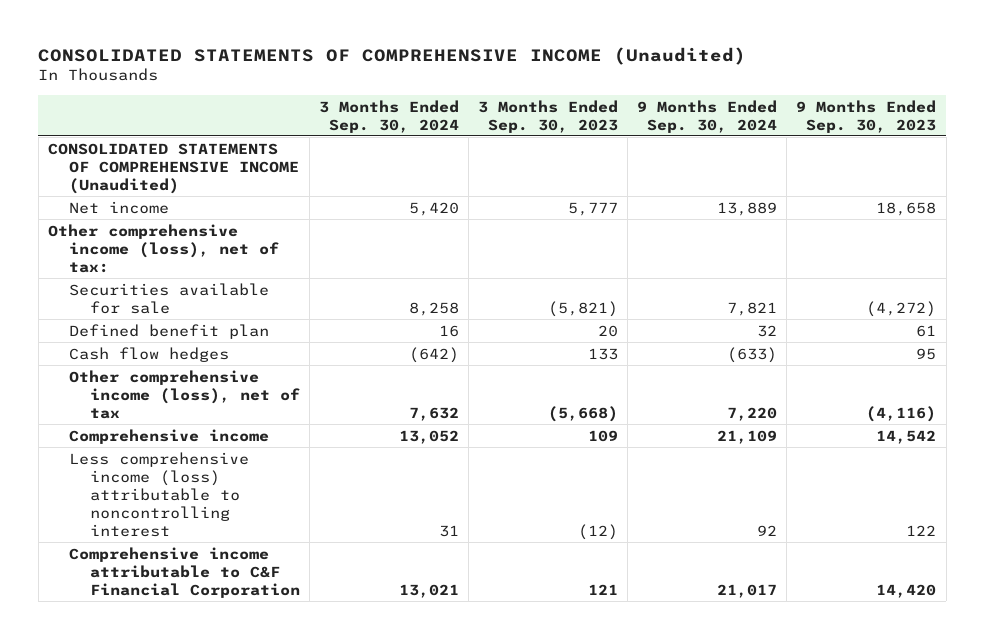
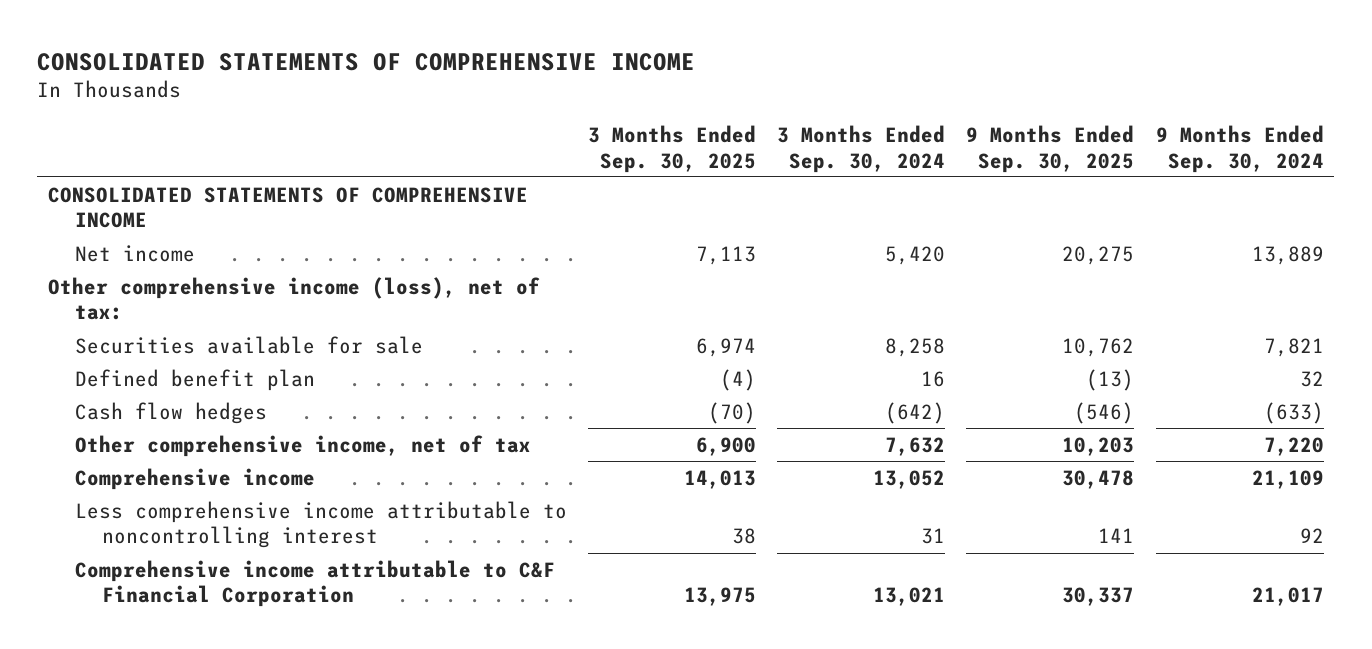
[38,46,747,65] CONSOLIDATED STATEMENTS OF COMPREHENSIVE INCOME (Unaudited) -> [37,52,696,71] CONSOLIDATED STATEMENTS OF COMPREHENSIVE INCOME
[478,99,619,133] 3 Months Ended Sep. 30, 2023 -> none
[796,99,937,133] 9 Months Ended Sep. 30, 2023 -> none
none -> [588,124,757,173] 3 Months Ended Sep. 30, 2025
none -> [966,124,1135,173] 9 Months Ended Sep. 30, 2025
[47,142,299,194] CONSOLIDATED STATEMENTS OF COMPREHENSIVE INCOME (Unaudited) -> [48,186,529,229] CONSOLIDATED STATEMENTS OF COMPREHENSIVE INCOME
[68,369,300,419] Other comprehensive income (loss), net of tax -> [74,434,531,457] Other comprehensive income, net of tax
[68,451,249,537] Less comprehensive income (loss) attributable to noncontrolling interest -> [74,500,567,549] Less comprehensive income attributable to noncontrolling interest

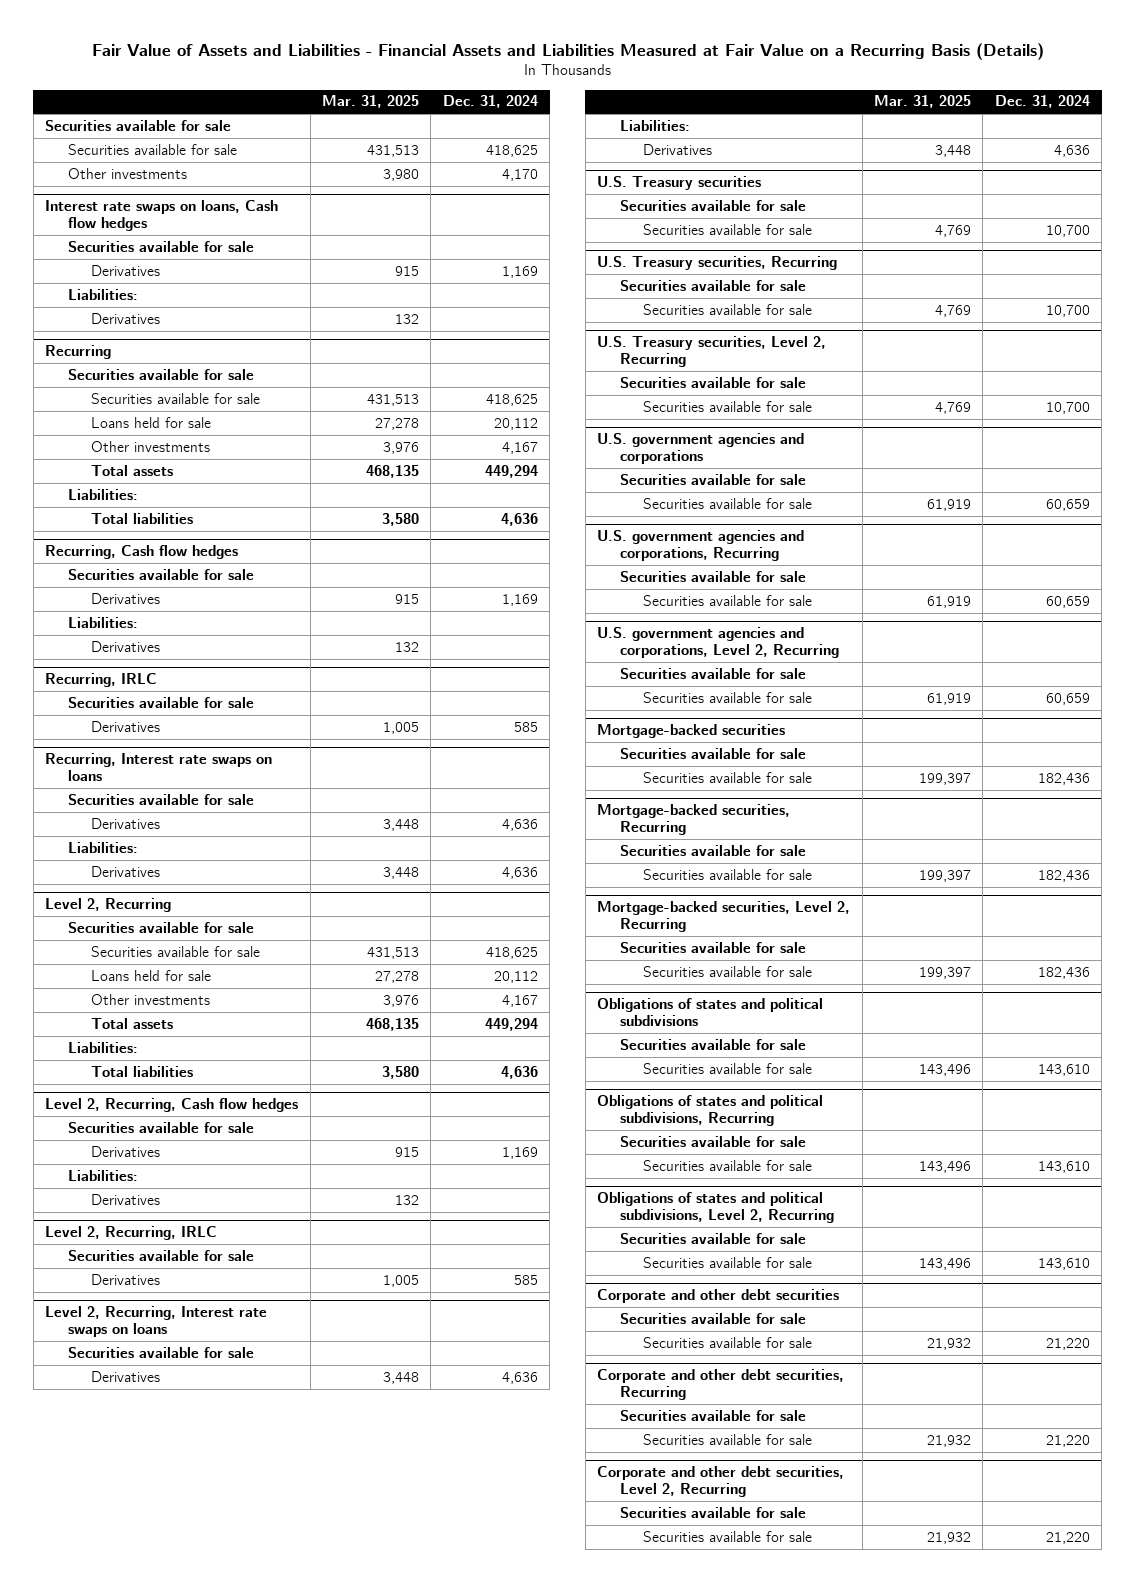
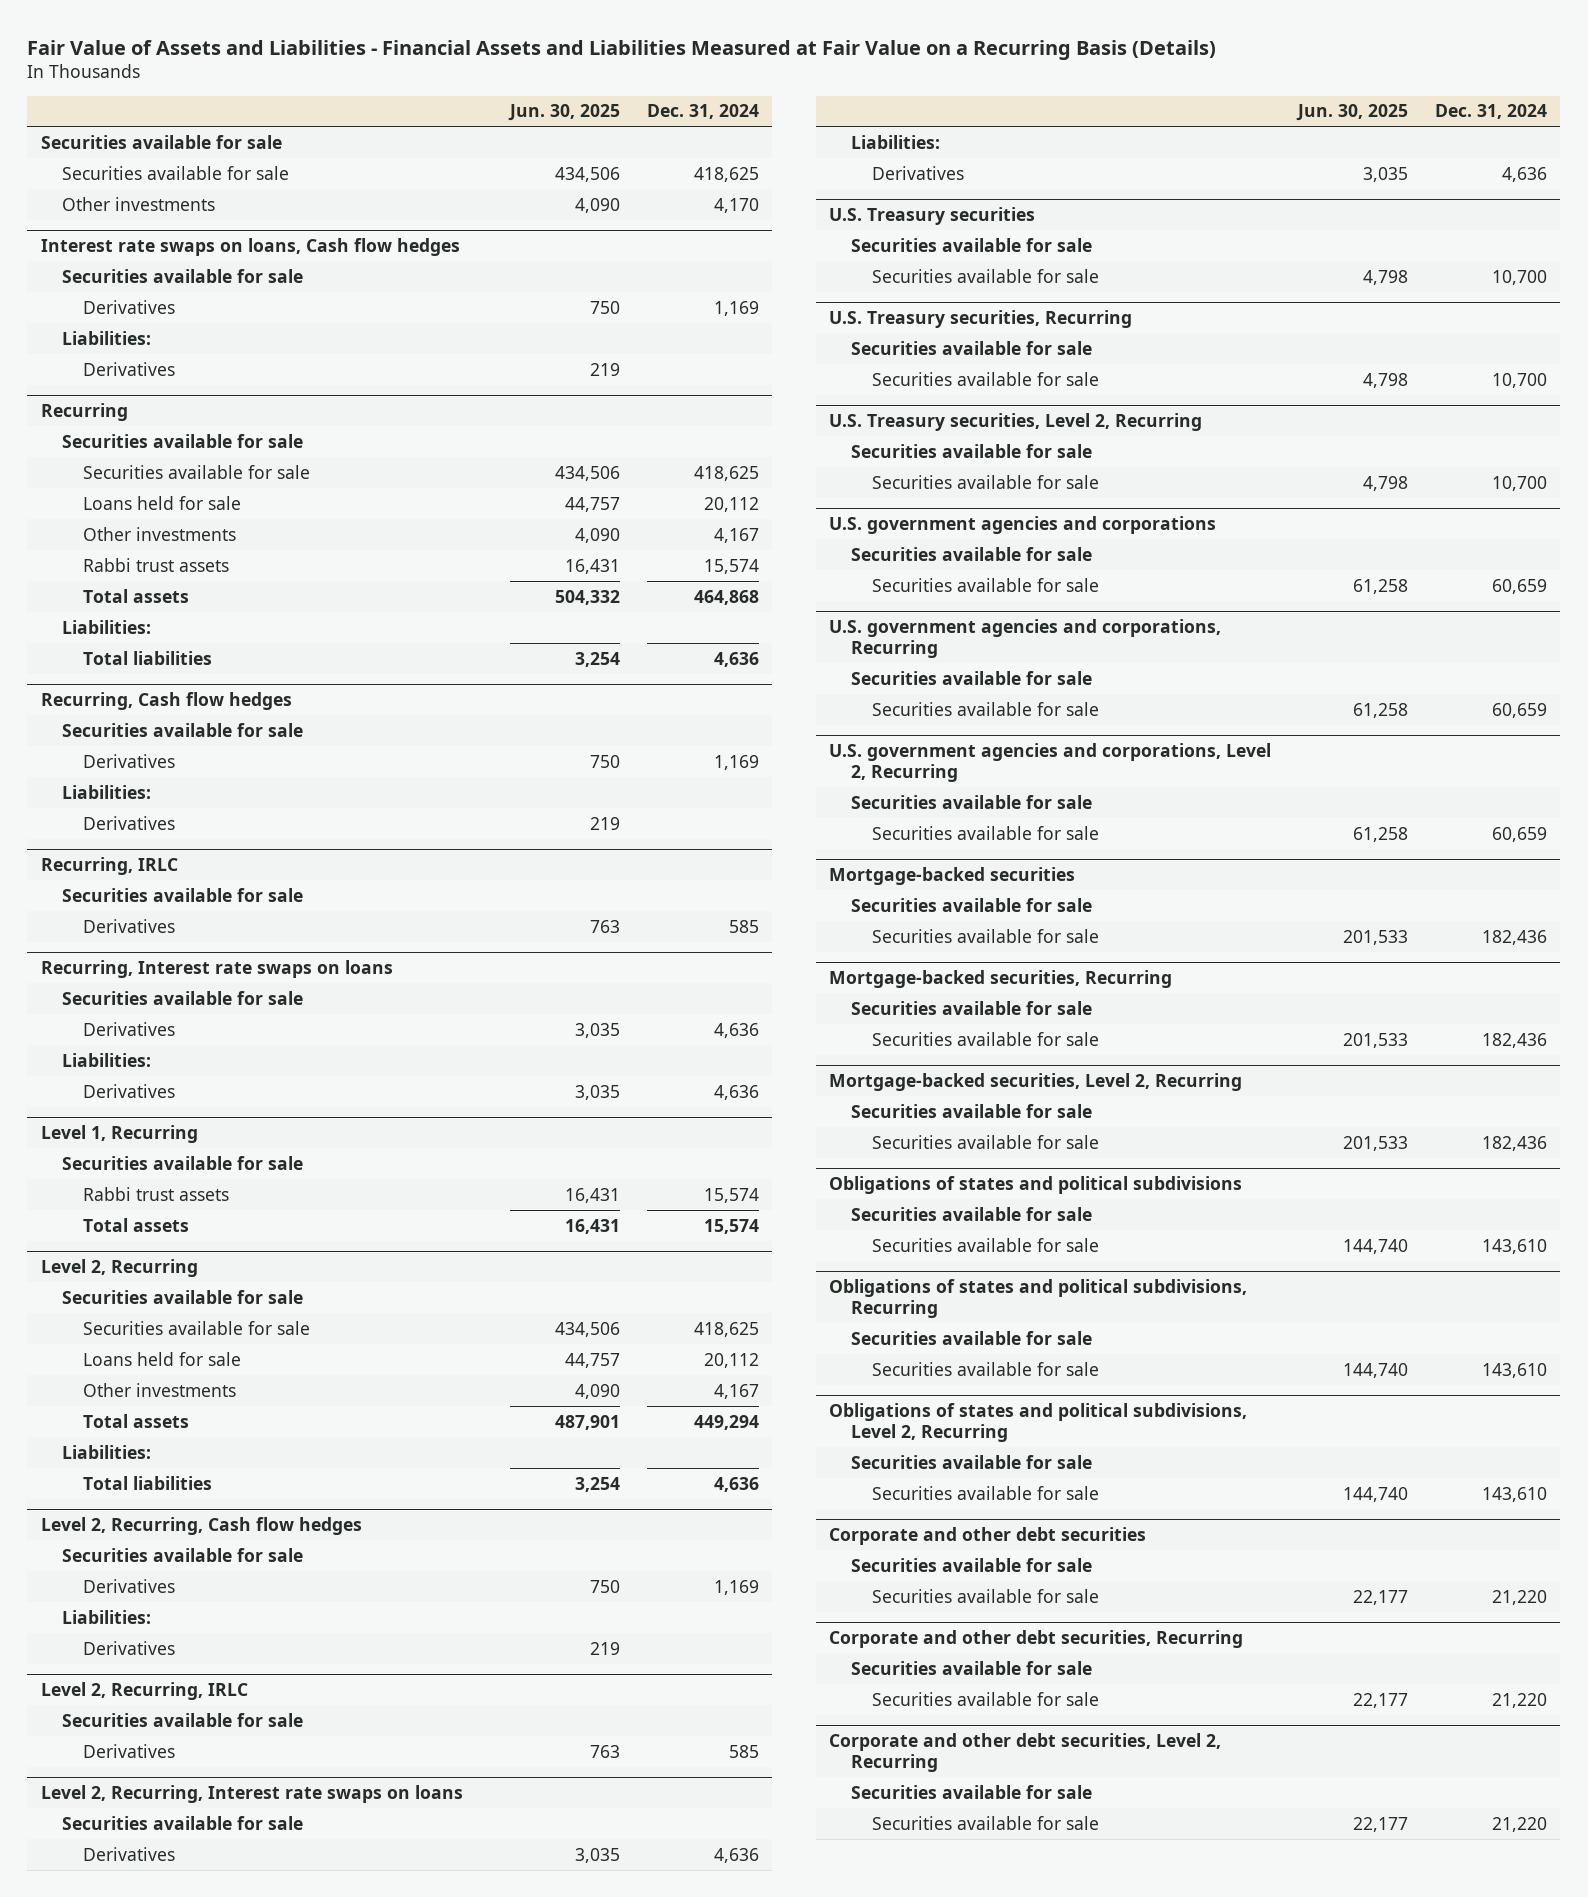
[321,95,419,109] Mar. 31, 2025 -> none
none -> [507,104,620,122] Jun. 30, 2025
none -> [83,557,230,572] Rabbi trust assets
[484,464,538,478] 449,294 -> [693,589,759,605] 464,868
none -> [40,1124,198,1143] Level 1, Recurring
none -> [62,1155,304,1170] Securities available for sale
none -> [83,1186,230,1201] Rabbi trust assets
none -> [83,1217,190,1232] Total assets

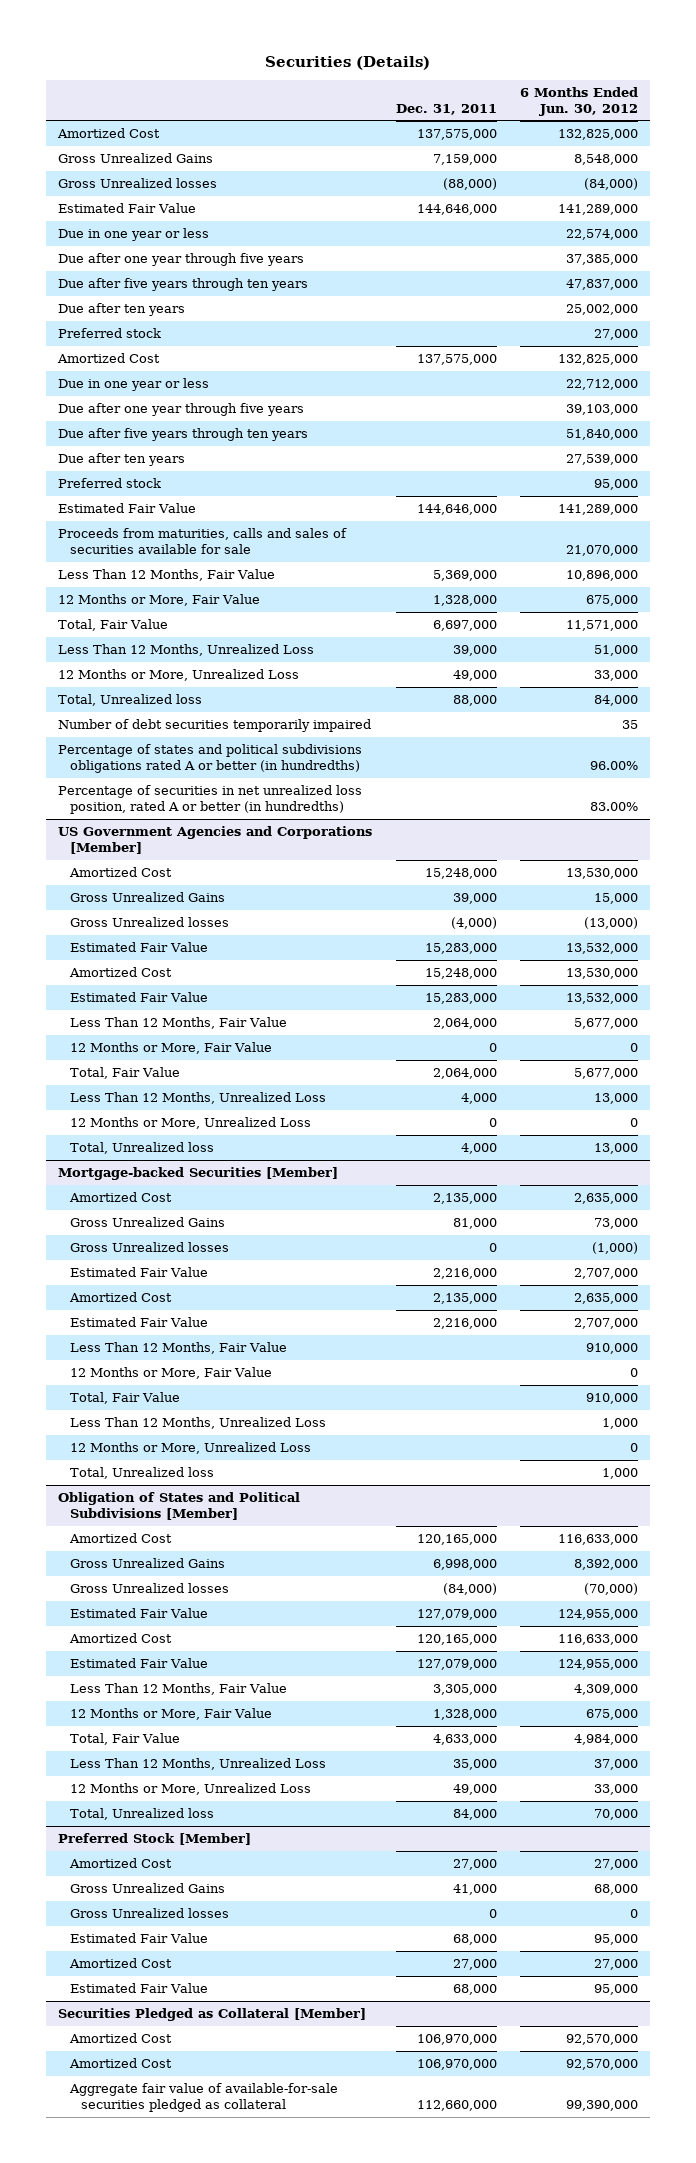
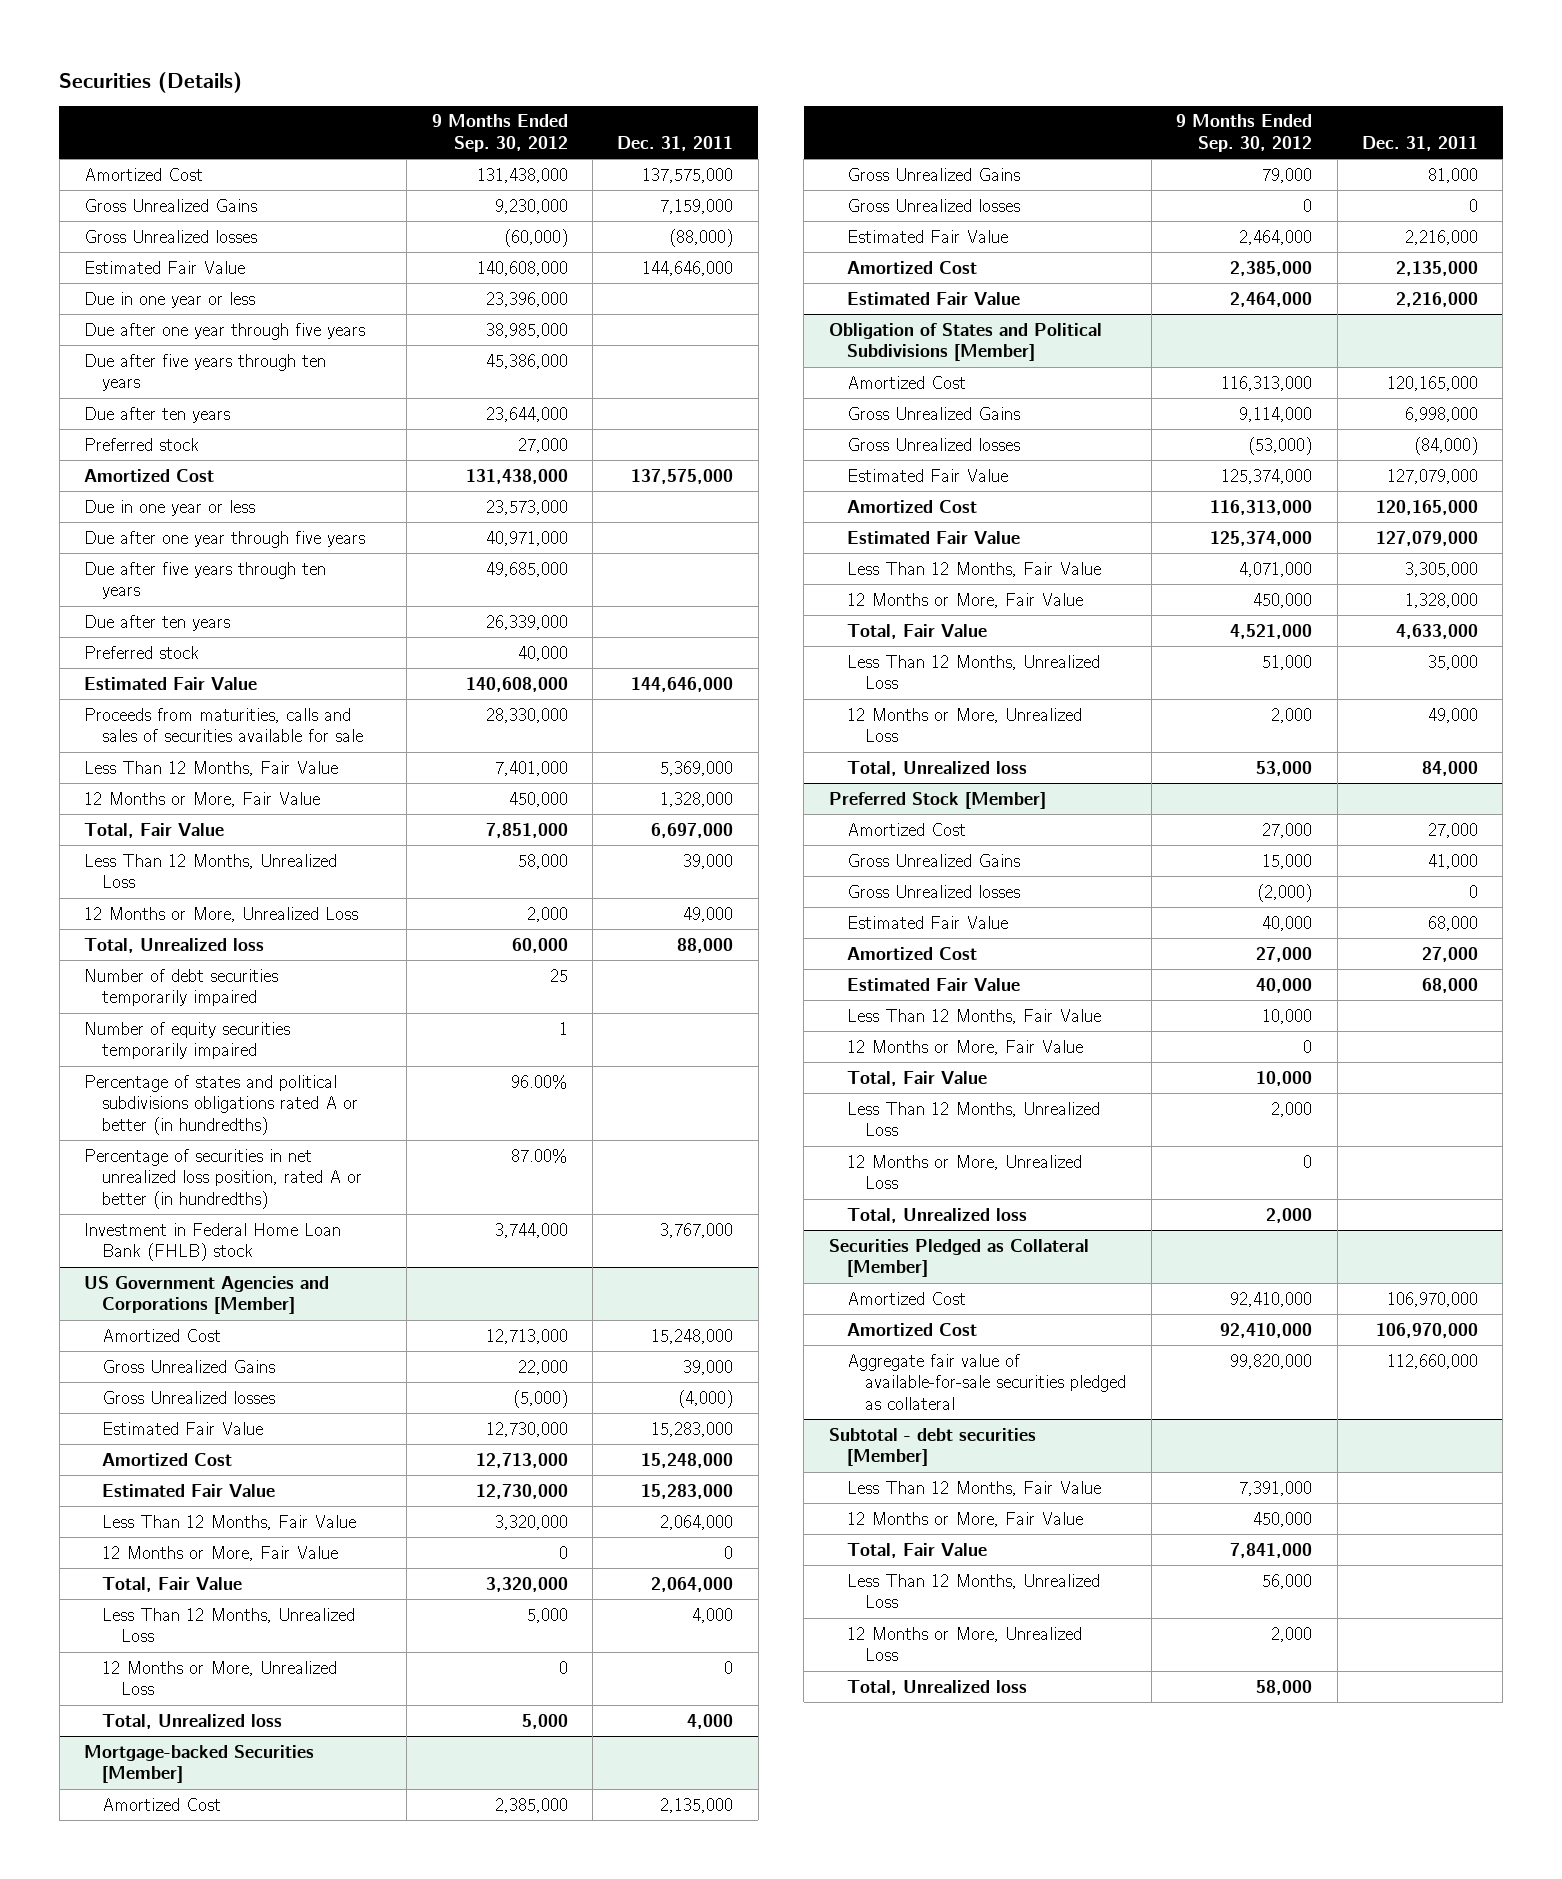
[520,87,639,116] 6 Months Ended Jun. 30, 2012 -> none
none -> [431,114,568,153] 9 Months Ended Sep. 30, 2012
none -> [84,1021,291,1060] Number of equity securities temporarily impaired
none -> [84,1222,342,1262] Investment in Federal Home Loan Bank (FHLB) stock
[69,1342,287,1355] Less Than 12 Months, Fair Value -> none
[69,1367,272,1380] 12 Months or More, Fair Value -> none
[69,1392,180,1405] Total, Fair Value -> none
[69,1417,326,1430] Less Than 12 Months, Unrealized Loss -> none
[69,1442,311,1455] 12 Months or More, Unrealized Loss -> none
[69,1467,214,1480] Total, Unrealized loss -> none
none -> [847,1008,1102,1024] Less Than 12 Months, Fair Value
none -> [847,1039,1084,1055] 12 Months or More, Fair Value
none -> [847,1070,988,1086] Total, Fair Value
none -> [847,1101,1101,1137] Less Than 12 Months, Unrealized Loss
none -> [847,1154,1083,1190] 12 Months or More, Unrealized Loss
none -> [847,1207,1028,1223] Total, Unrealized loss
none -> [828,1427,1036,1467] Subtotal - debt securities [Member]
none -> [847,1480,1102,1496] Less Than 12 Months, Fair Value
none -> [847,1511,1084,1527] 12 Months or More, Fair Value
none -> [847,1542,988,1558] Total, Fair Value
none -> [847,1573,1101,1609] Less Than 12 Months, Unrealized Loss
none -> [847,1626,1083,1662] 12 Months or More, Unrealized Loss
none -> [847,1679,1028,1695] Total, Unrealized loss

